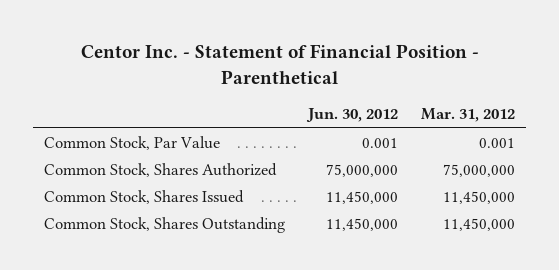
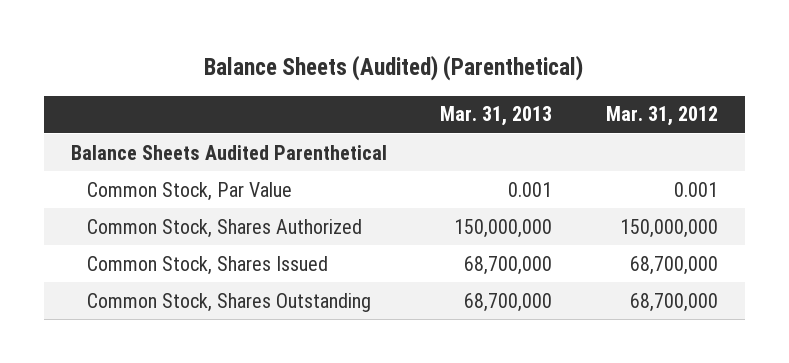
[80,44,479,84] Centor Inc. - Statement of Financial Position - Parenthetical -> [204,55,584,82] Balance Sheets (Audited) (Parenthetical)
[306,108,399,123] Jun. 30, 2012 -> none
none -> [440,106,553,127] Mar. 31, 2013
none -> [70,144,387,160] Balance Sheets Audited Parenthetical
[442,164,515,178] 75,000,000 -> [619,218,718,238] 150,000,000
[442,191,515,205] 11,450,000 -> [629,255,718,275] 68,700,000
[442,218,515,232] 11,450,000 -> [629,292,718,312] 68,700,000

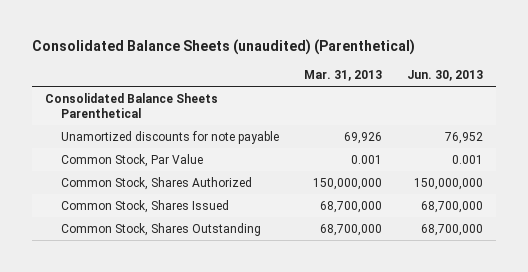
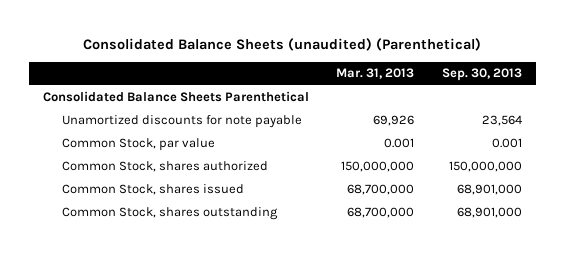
[407,70,484,82] Jun. 30, 2013 -> none
none -> [441,68,522,82] Sep. 30, 2013
[61,153,204,167] Common Stock, Par Value -> [62,138,216,152] Common Stock, par value
[61,176,253,190] Common Stock, Shares Authorized -> [62,161,269,173] Common Stock, shares authorized
[61,199,230,213] Common Stock, Shares Issued -> [62,184,245,196] Common Stock, shares issued
[61,222,262,236] Common Stock, Shares Outstanding -> [62,207,279,221] Common Stock, shares outstanding

